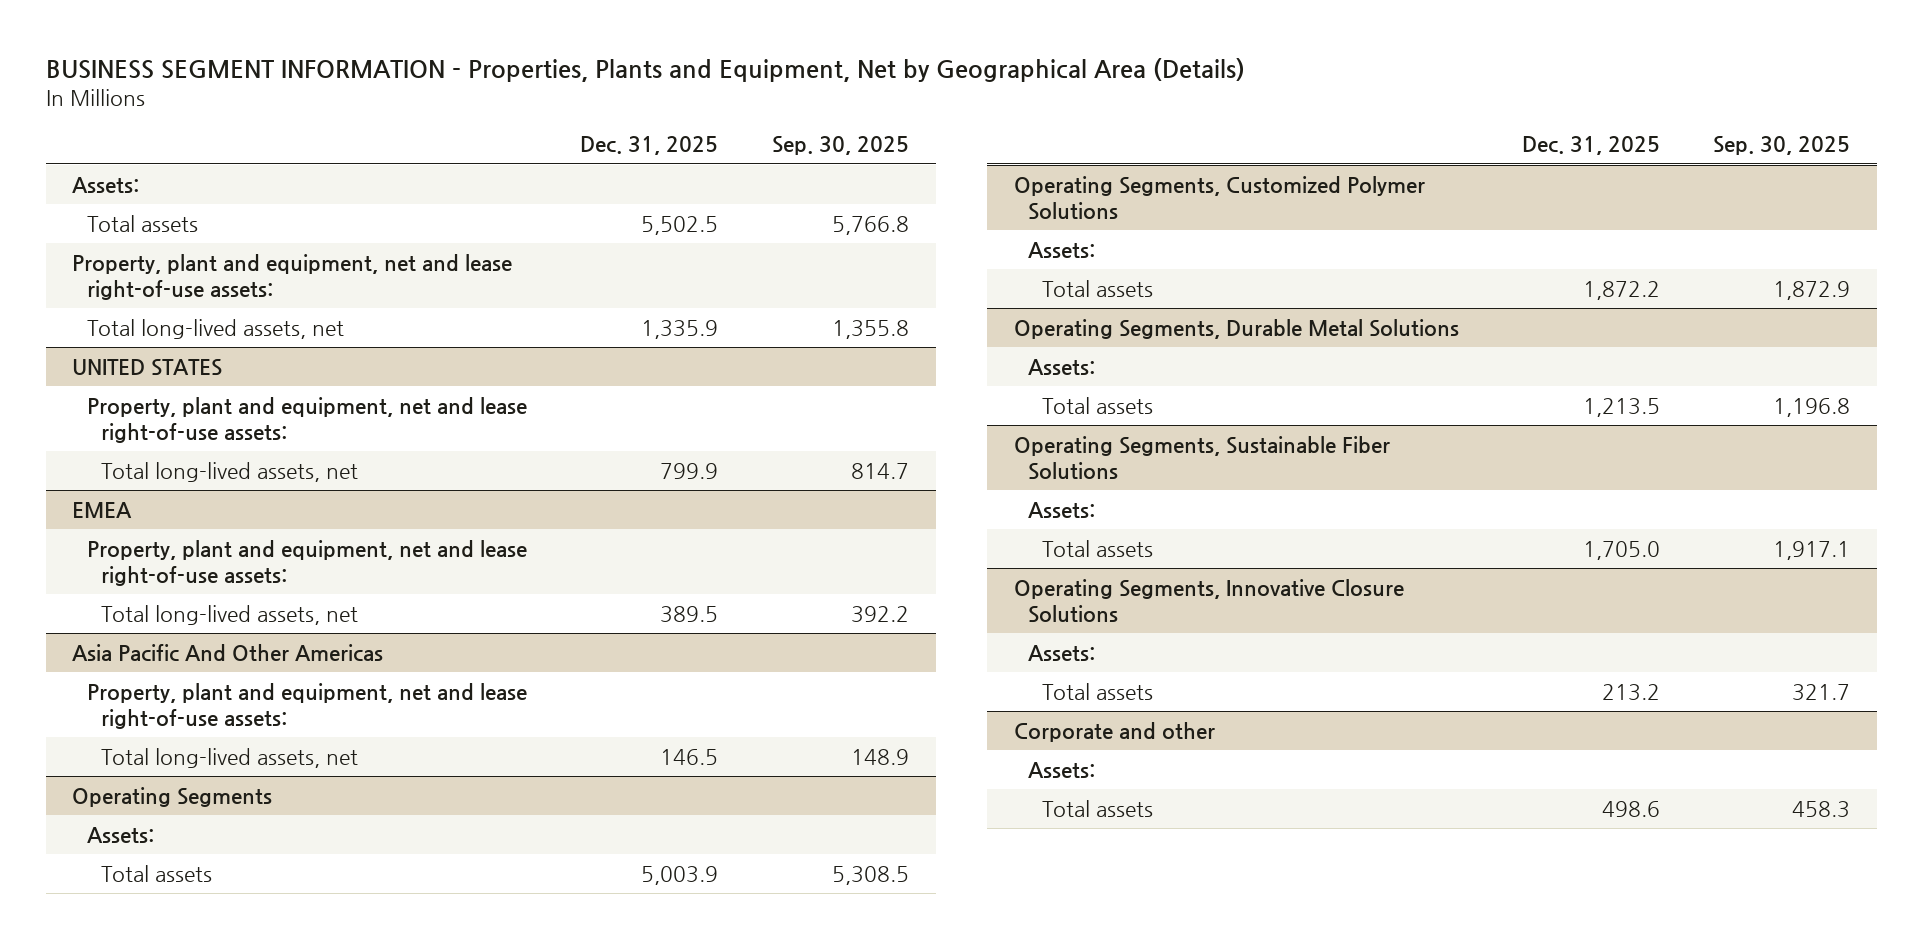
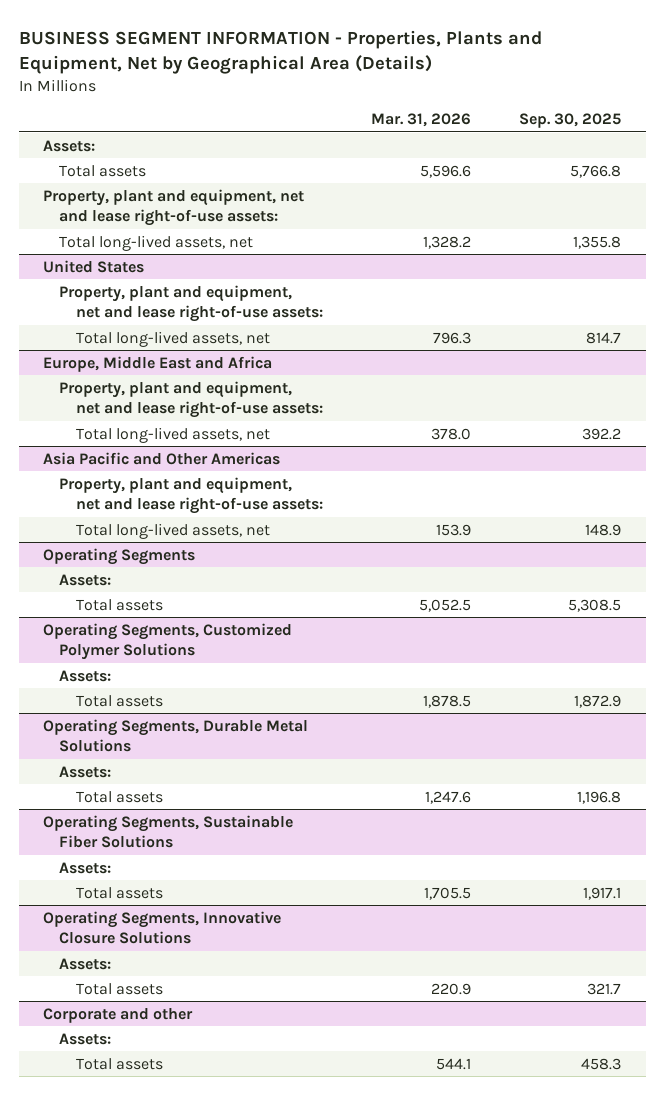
[580,136,719,156] Dec. 31, 2025 -> none
none -> [371,113,472,128] Mar. 31, 2026
[72,358,223,376] UNITED STATES -> [42,259,144,273] United States
[72,501,133,518] EMEA -> [42,355,272,372] Europe, Middle East and Africa
[72,643,384,662] Asia Pacific And Other Americas -> [42,451,280,465] Asia Pacific and Other Americas

